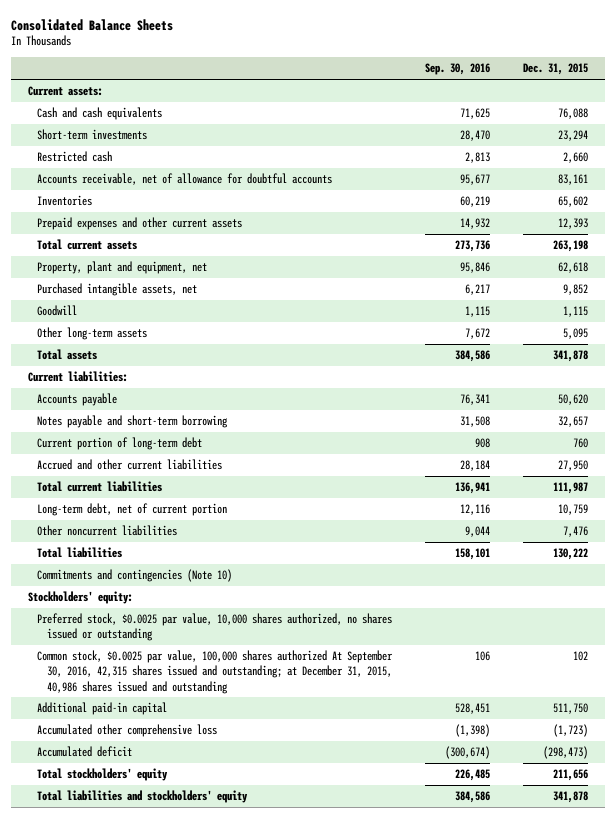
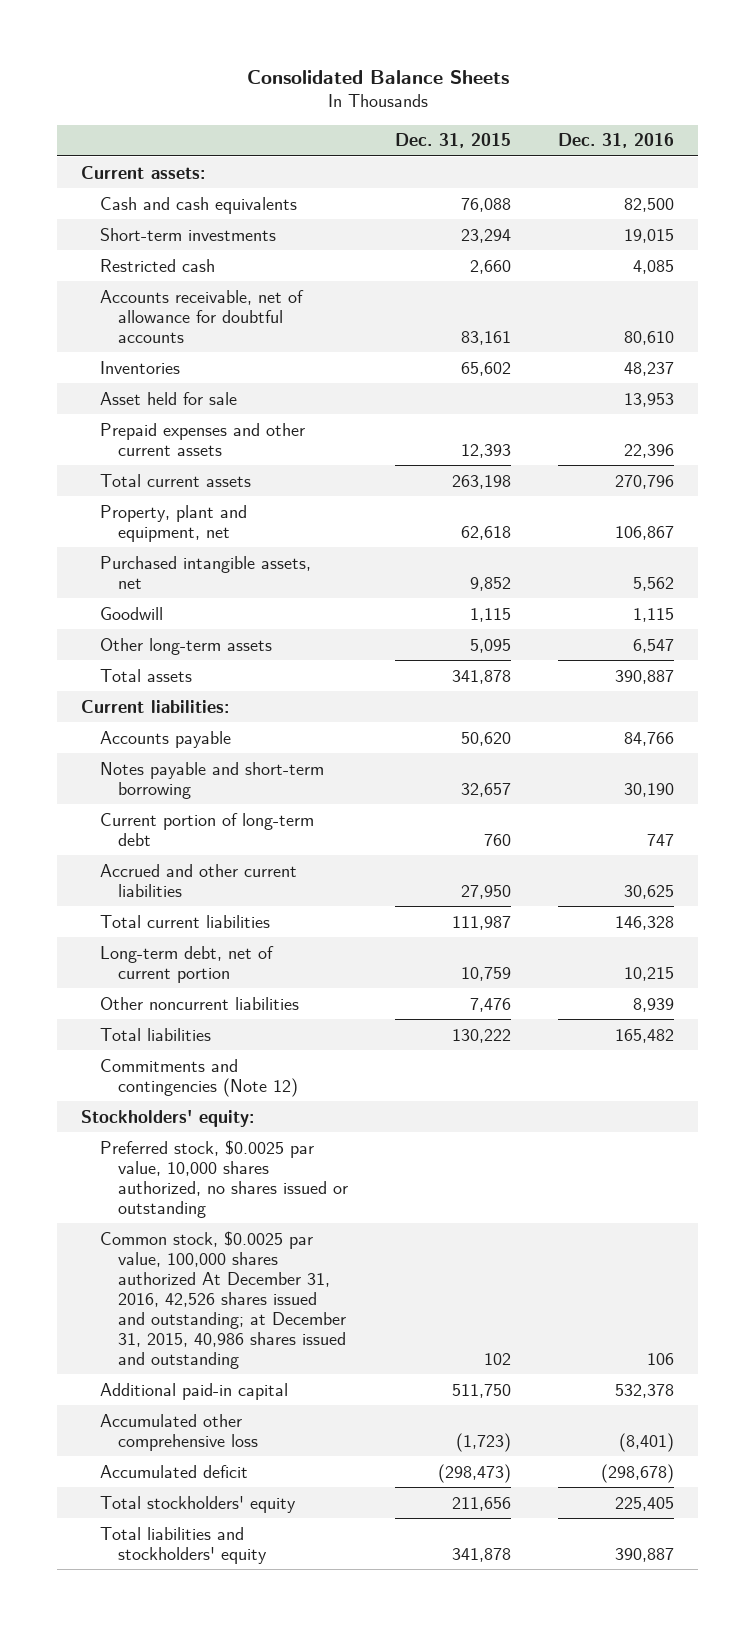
[425,63,491,76] Sep. 30, 2016 -> none
none -> [558,133,675,149] Dec. 31, 2016
none -> [99,391,237,405] Asset held for sale
[37,569,233,583] Commitments and contingencies (Note 10) -> [99,1058,299,1097] Commitments and contingencies (Note 12)
[37,650,394,694] Common stock, $0.0025 par value, 100,000 shares authorized At September 30, 2016, 42,315 shares issued and outstanding; at December 31, 2015, 40,986 shares issued and outstanding -> [99,1230,347,1369] Common stock, $0.0025 par value, 100,000 shares authorized At December 31, 2016, 42,526 shares issued and outstanding; at December 31, 2015, 40,986 shares issued and outstanding

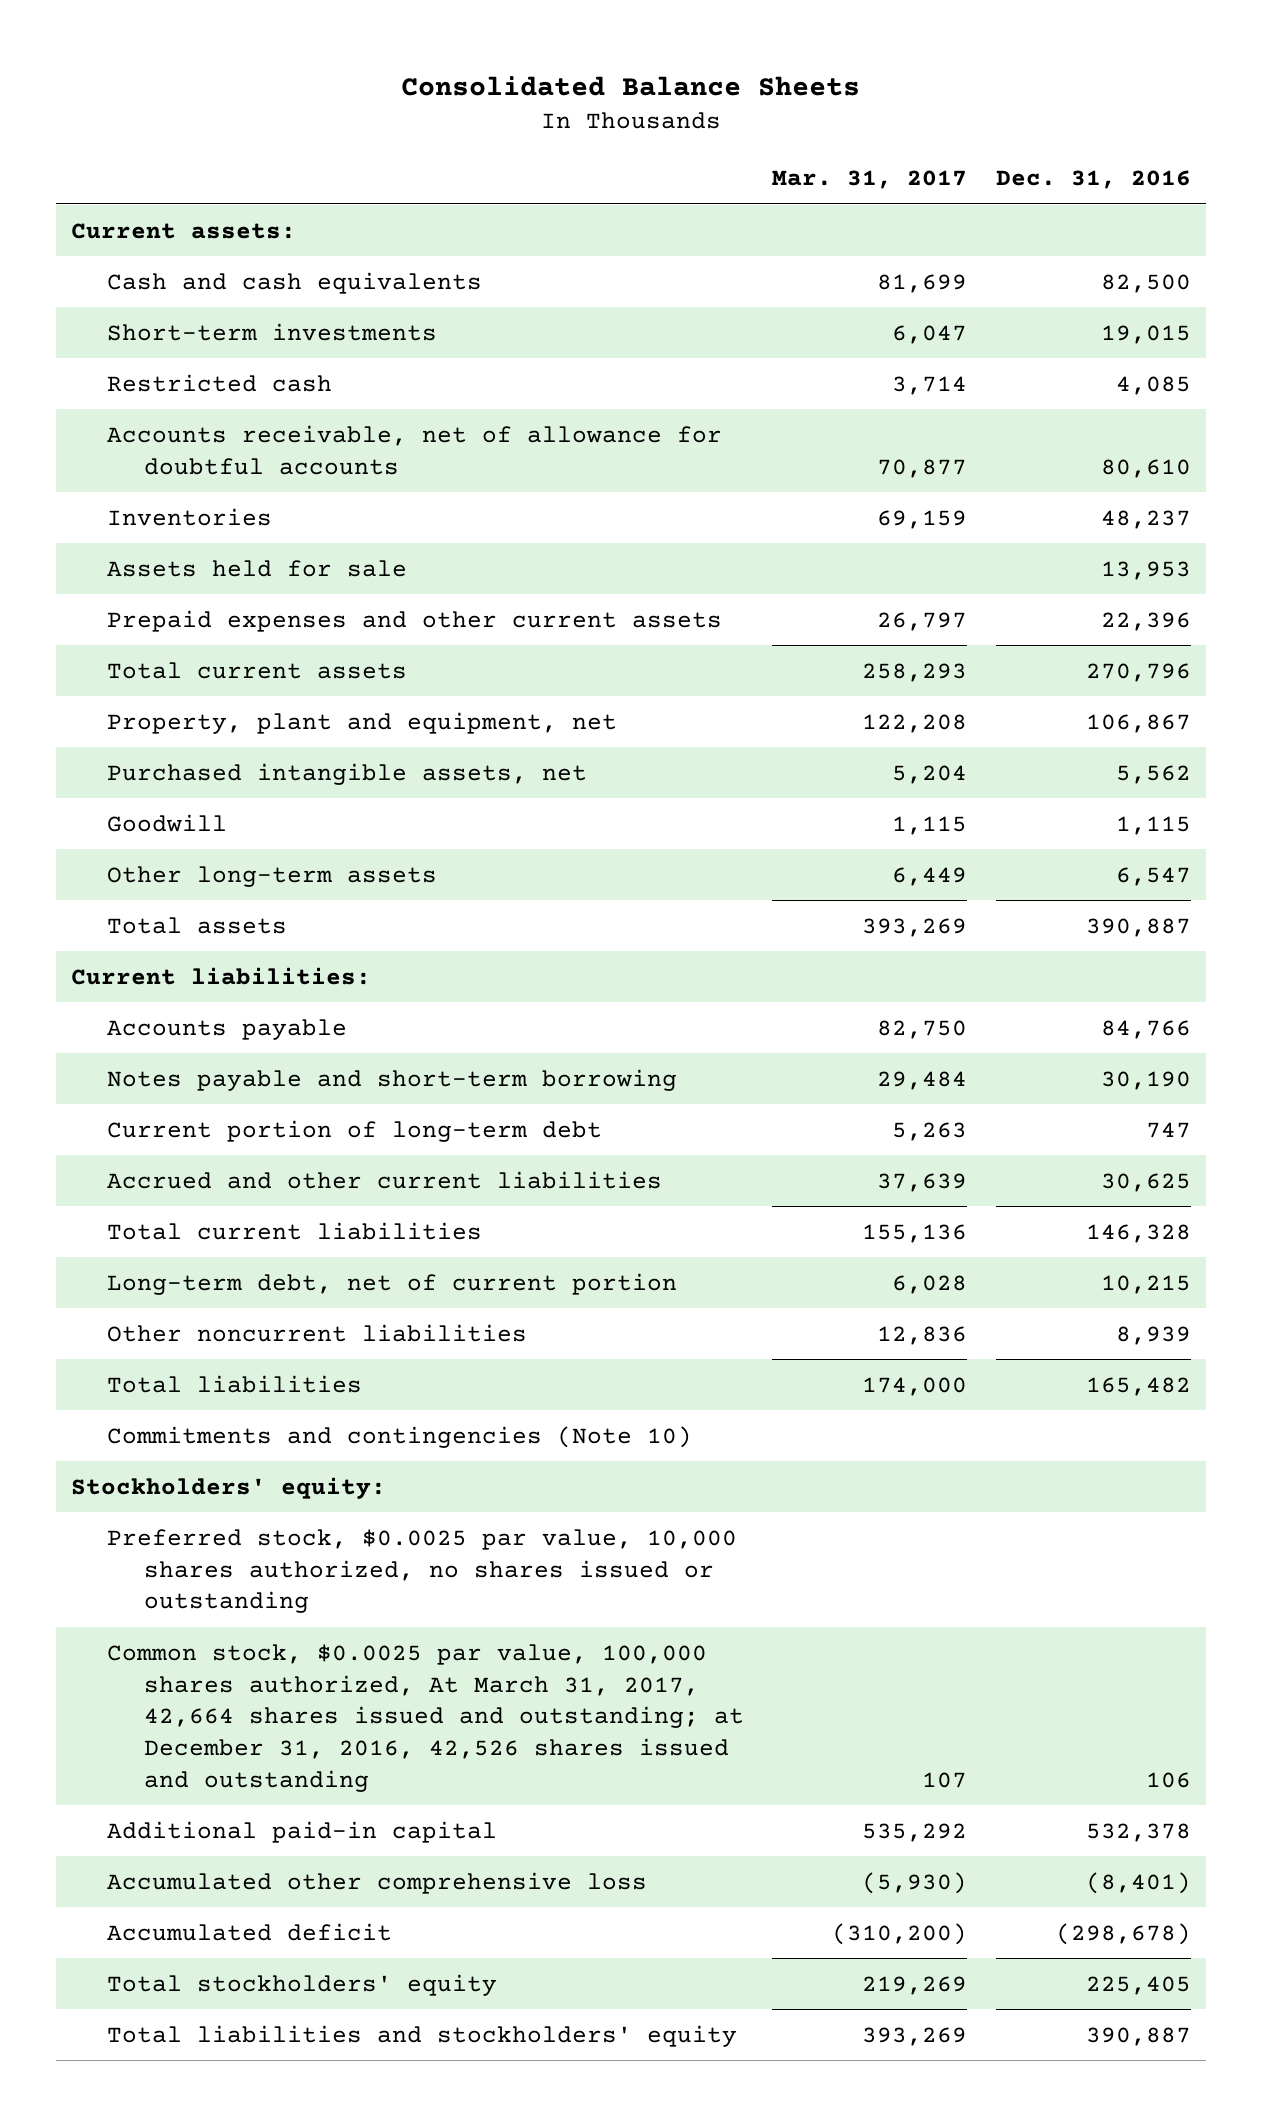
[395,133,512,149] Dec. 31, 2015 -> none
none -> [772,170,968,190] Mar. 31, 2017
[99,391,237,405] Asset held for sale -> [107,559,408,577] Assets held for sale
[99,1058,299,1097] Commitments and contingencies (Note 12) -> [107,1425,693,1448] Commitments and contingencies (Note 10)
[99,1230,347,1369] Common stock, $0.0025 par value, 100,000 shares authorized At December 31, 2016, 42,526 shares issued and outstanding; at December 31, 2015, 40,986 shares issued and outstanding -> [107,1643,744,1793] Common stock, $0.0025 par value, 100,000 shares authorized, At March 31, 2017, 42,664 shares issued and outstanding; at December 31, 2016, 42,526 shares issued and outstanding

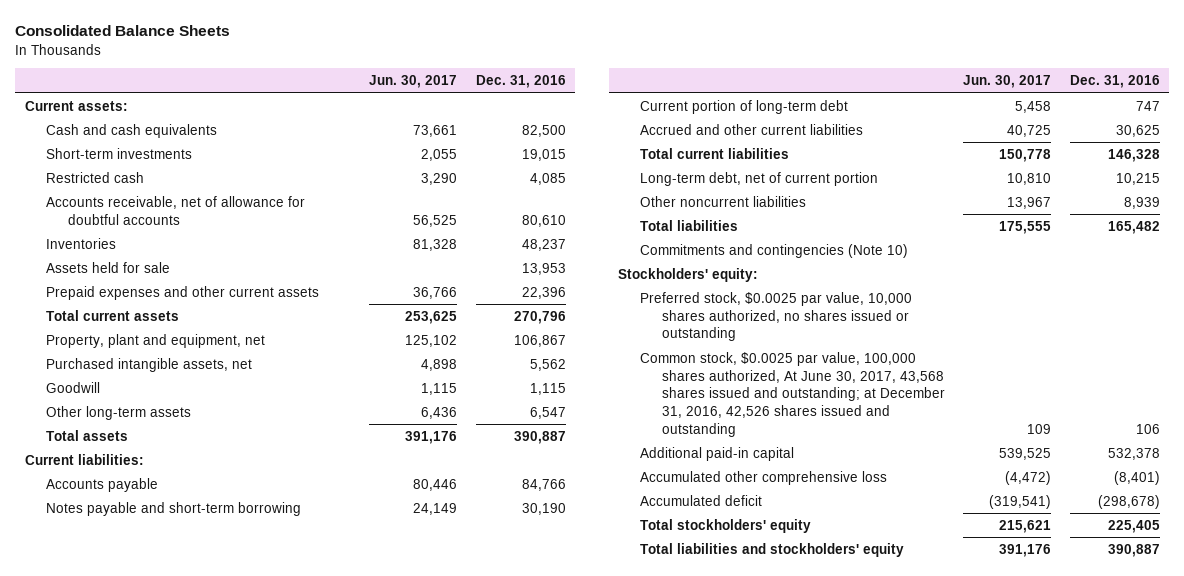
[772,170,968,190] Mar. 31, 2017 -> none
none -> [369,75,458,89] Jun. 30, 2017
[107,1643,744,1793] Common stock, $0.0025 par value, 100,000 shares authorized, At March 31, 2017, 42,664 shares issued and outstanding; at December 31, 2016, 42,526 shares issued and outstanding -> [640,351,945,437] Common stock, $0.0025 par value, 100,000 shares authorized, At June 30, 2017, 43,568 shares issued and outstanding; at December 31, 2016, 42,526 shares issued and outstanding

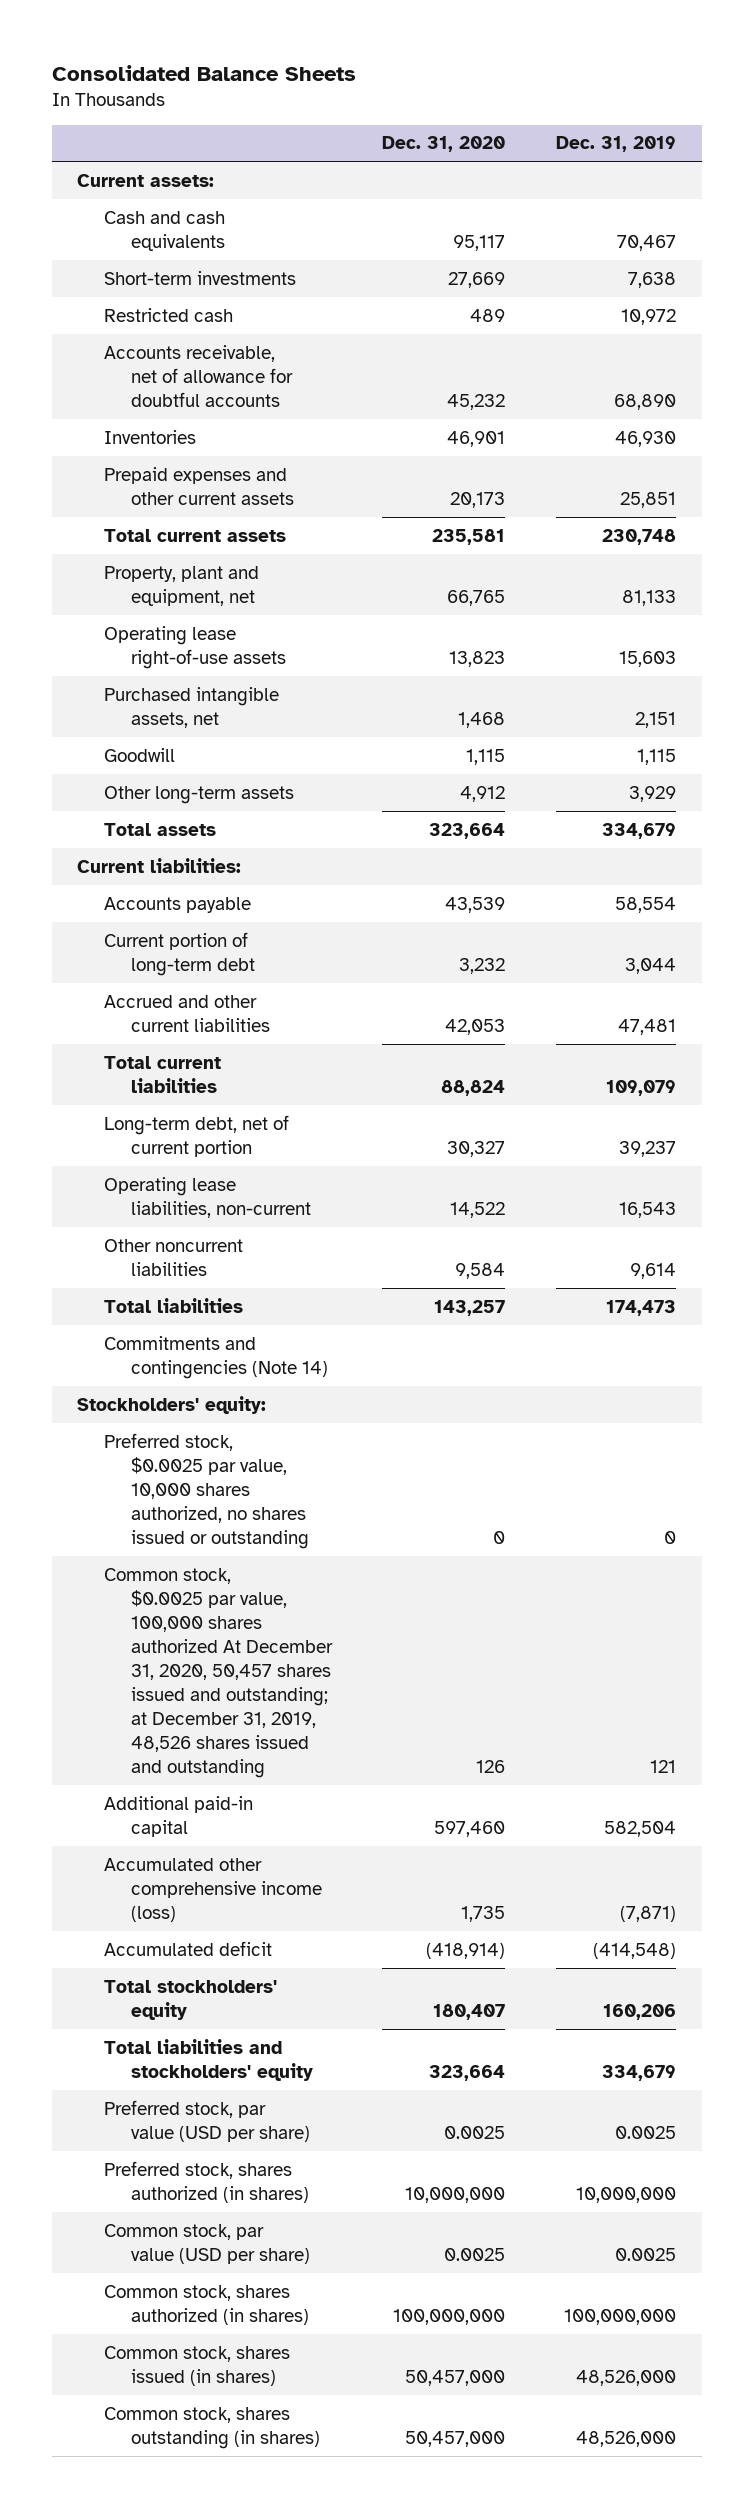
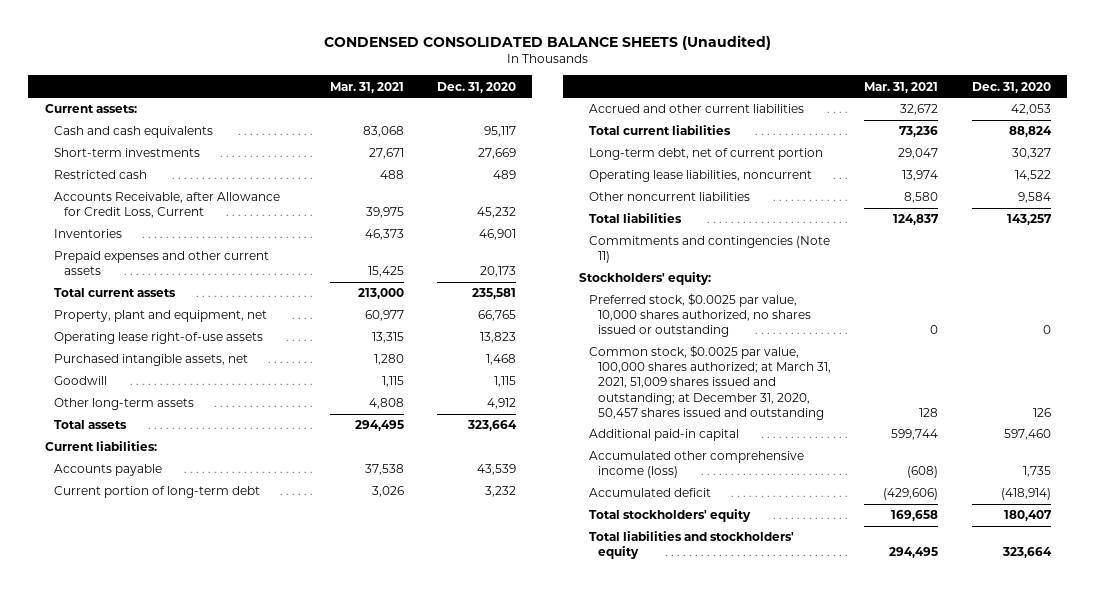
[51,64,356,81] Consolidated Balance Sheets -> [323,34,771,50] CONDENSED CONSOLIDATED BALANCE SHEETS (Unaudited)
[556,136,677,153] Dec. 31, 2019 -> none
none -> [329,81,404,93] Mar. 31, 2021
[103,344,293,407] Accounts receivable, net of allowance for doubtful accounts -> [54,192,281,219] Accounts Receivable, after Allowance for Credit Loss, Current
[103,1176,311,1218] Operating lease liabilities, non-current -> [588,170,812,183] Operating lease liabilities, noncurrent
[103,1335,328,1379] Commitments and contingencies (Note 14) -> [588,236,830,264] Commitments and contingencies (Note 11)
[103,1567,333,1778] Common stock, $0.0025 par value, 100,000 shares authorized At December 31, 2020, 50,457 shares issued and outstanding; at December 31, 2019, 48,526 shares issued and outstanding -> [588,345,832,420] Common stock, $0.0025 par value, 100,000 shares authorized; at March 31, 2021, 51,009 shares issued and outstanding; at December 31, 2020, 50,457 shares issued and outstanding
[103,2099,310,2142] Preferred stock, par value (USD per share) -> none
[103,2160,309,2203] Preferred stock, shares authorized (in shares) -> none
[103,2223,310,2264] Common stock, par value (USD per share) -> none
[103,2284,309,2325] Common stock, shares authorized (in shares) -> none
[103,2345,290,2386] Common stock, shares issued (in shares) -> none
[103,2406,320,2449] Common stock, shares outstanding (in shares) -> none

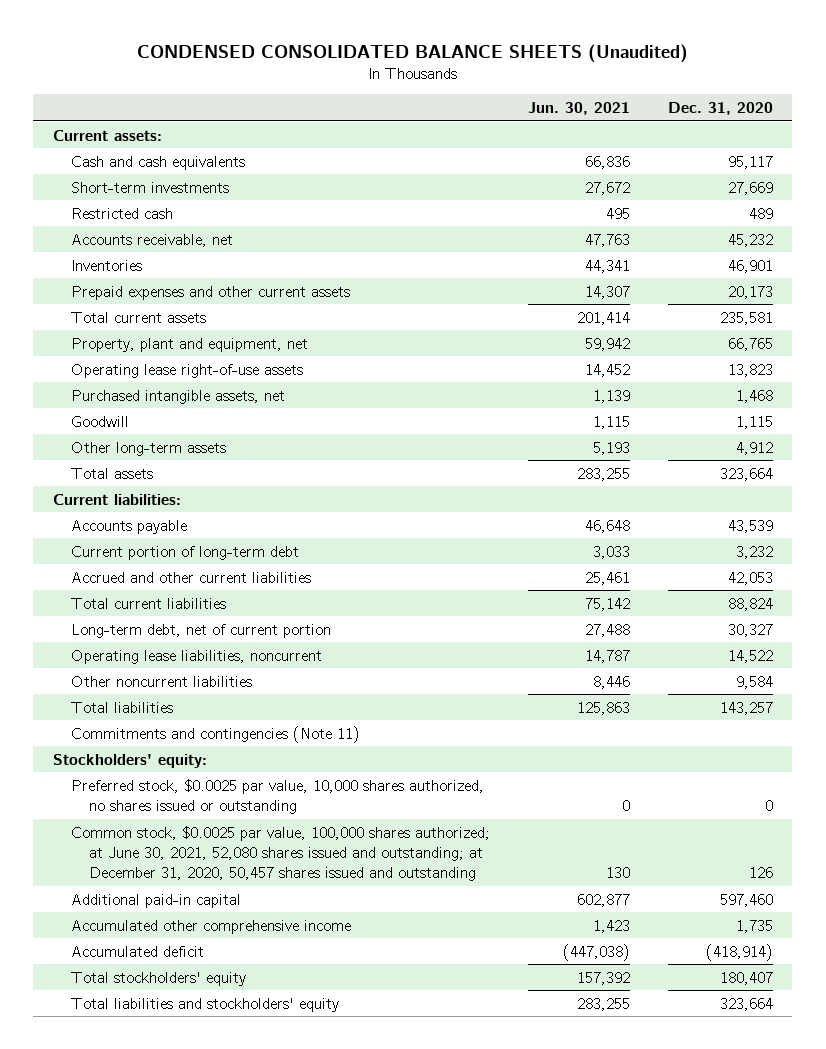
[329,81,404,93] Mar. 31, 2021 -> none
none -> [528,101,631,115] Jun. 30, 2021
[54,192,281,219] Accounts Receivable, after Allowance for Credit Loss, Current -> [70,233,233,247] Accounts receivable, net
[588,345,832,420] Common stock, $0.0025 par value, 100,000 shares authorized; at March 31, 2021, 51,009 shares issued and outstanding; at December 31, 2020, 50,457 shares issued and outstanding -> [70,825,490,881] Common stock, $0.0025 par value, 100,000 shares authorized; at June 30, 2021, 52,080 shares issued and outstanding; at December 31, 2020, 50,457 shares issued and outstanding
[588,451,804,479] Accumulated other comprehensive income (loss) -> [70,919,351,934] Accumulated other comprehensive income

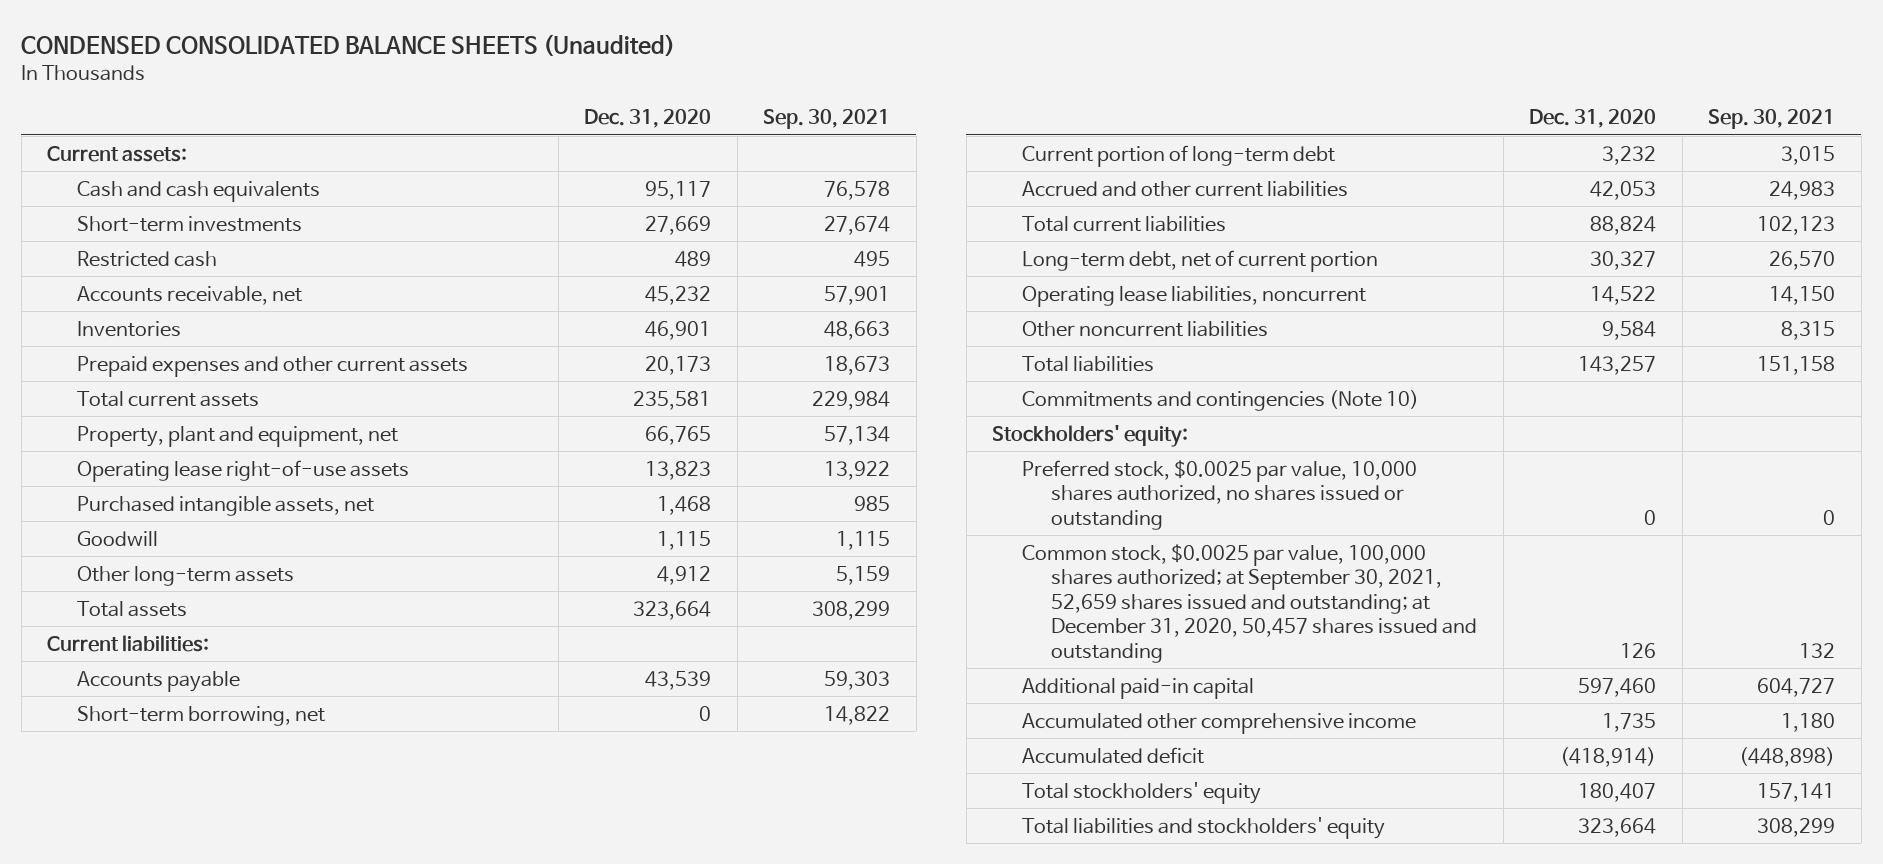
[528,101,631,115] Jun. 30, 2021 -> none
none -> [763,109,891,130] Sep. 30, 2021
none -> [76,705,325,726] Short-term borrowing, net
[70,725,360,743] Commitments and contingencies (Note 11) -> [1021,389,1419,411] Commitments and contingencies (Note 10)
[70,825,490,881] Common stock, $0.0025 par value, 100,000 shares authorized; at June 30, 2021, 52,080 shares issued and outstanding; at December 31, 2020, 50,457 shares issued and outstanding -> [1021,543,1478,663] Common stock, $0.0025 par value, 100,000 shares authorized; at September 30, 2021, 52,659 shares issued and outstanding; at December 31, 2020, 50,457 shares issued and outstanding

